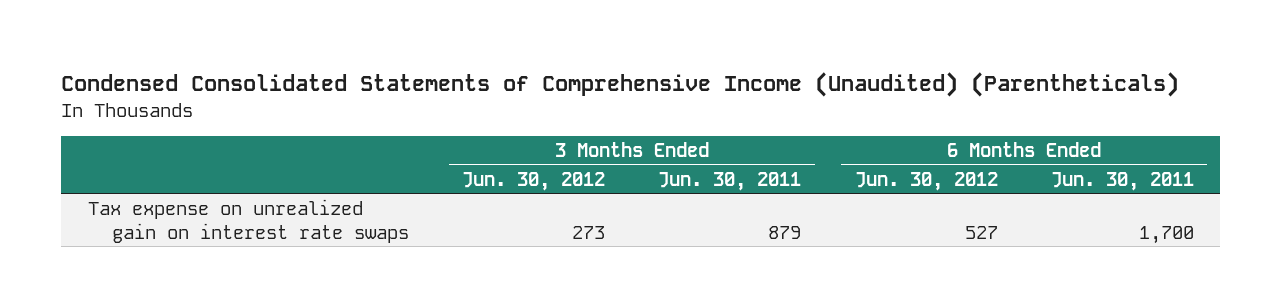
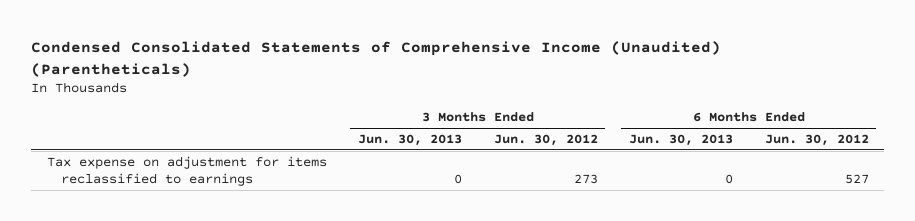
[658,171,802,191] Jun. 30, 2011 -> none
[1050,171,1194,191] Jun. 30, 2011 -> none
none -> [358,134,463,147] Jun. 30, 2013
none -> [629,134,734,147] Jun. 30, 2013
[87,199,409,243] Tax expense on unrealized gain on interest rate swaps -> [46,155,327,186] Tax expense on adjustment for items reclassified to earnings

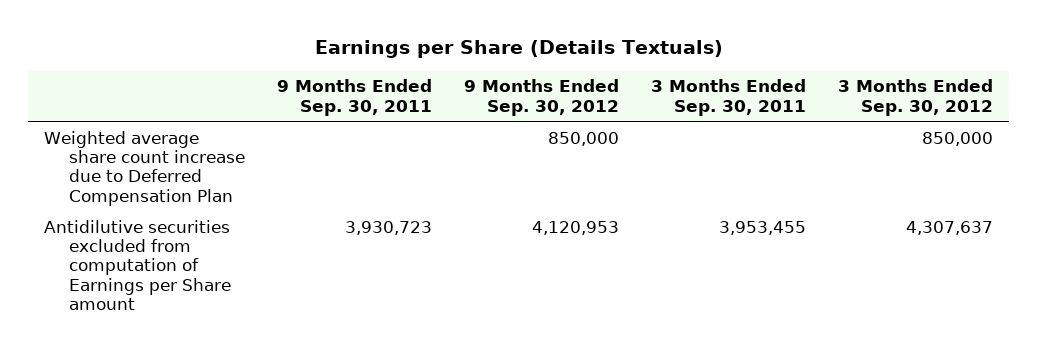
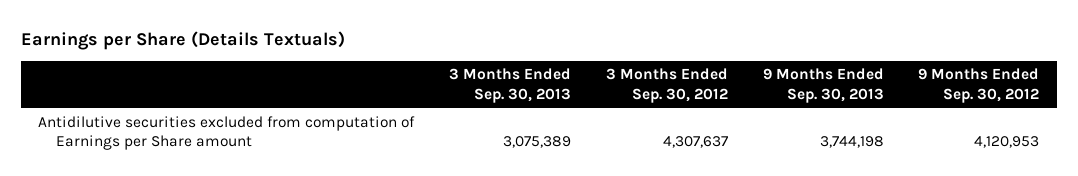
[276,79,432,116] 9 Months Ended Sep. 30, 2011 -> none
[651,79,807,116] 3 Months Ended Sep. 30, 2011 -> none
none -> [449,68,572,103] 3 Months Ended Sep. 30, 2013
none -> [762,68,884,103] 9 Months Ended Sep. 30, 2013
[44,130,245,206] Weighted average share count increase due to Deferred Compensation Plan -> none

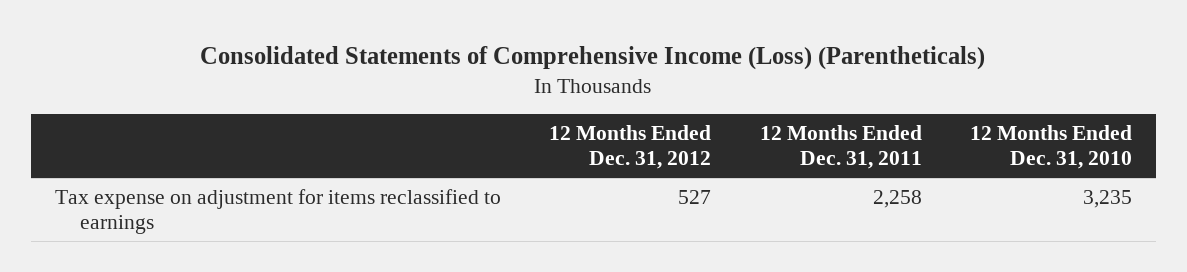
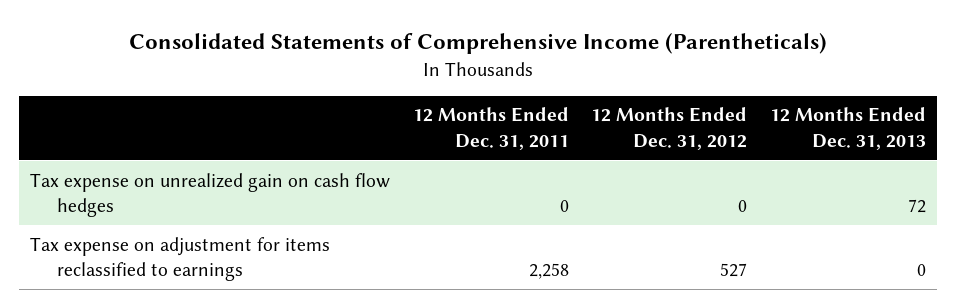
[200,46,986,71] Consolidated Statements of Comprehensive Income (Loss) (Parentheticals) -> [128,33,827,55] Consolidated Statements of Comprehensive Income (Parentheticals)
[969,125,1132,170] 12 Months Ended Dec. 31, 2010 -> none
none -> [769,107,926,150] 12 Months Ended Dec. 31, 2013
none -> [29,172,390,218] Tax expense on unrealized gain on cash flow hedges

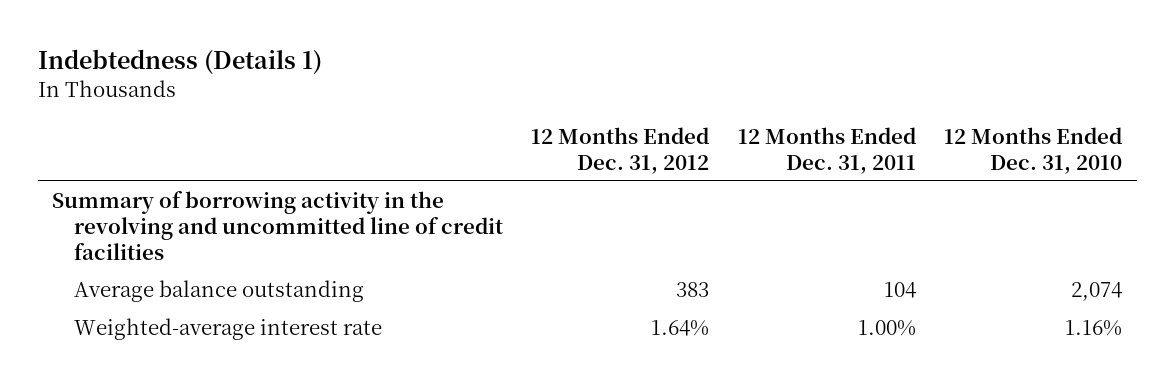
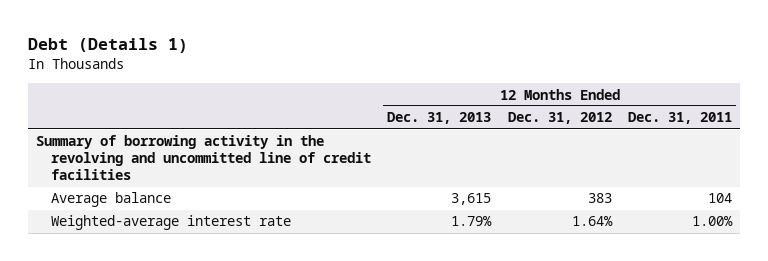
[37,49,322,75] Indebtedness (Details 1) -> [27,37,188,53] Debt (Details 1)
[944,126,1123,174] 12 Months Ended Dec. 31, 2010 -> none
none -> [387,112,492,125] Dec. 31, 2013
[73,280,364,303] Average balance outstanding -> [50,192,171,208] Average balance

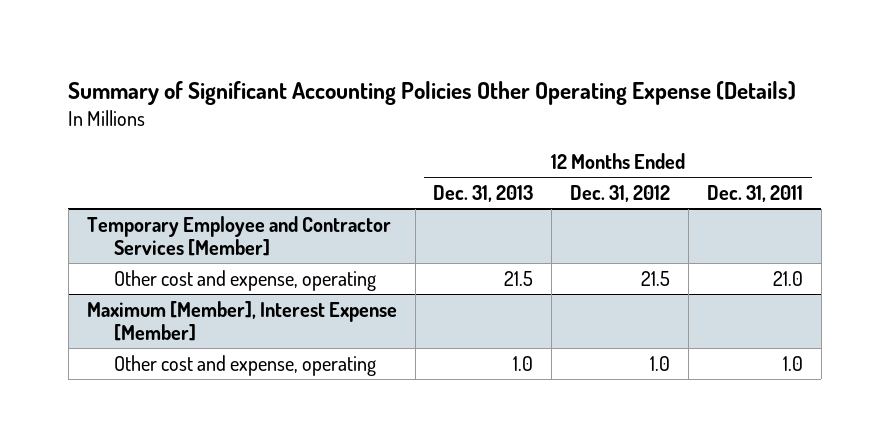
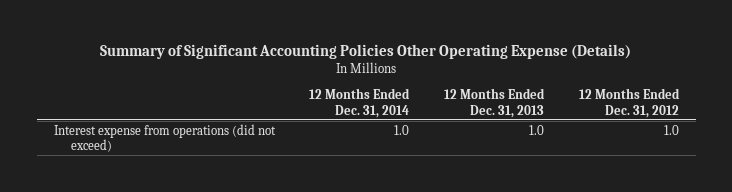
[706,184,803,202] Dec. 31, 2011 -> none
none -> [309,88,411,118] 12 Months Ended Dec. 31, 2014
[86,215,391,256] Temporary Employee and Contractor Services [Member] -> none
[114,269,377,291] Other cost and expense, operating -> none
[86,300,397,341] Maximum [Member], Interest Expense [Member] -> none
[114,354,377,376] Other cost and expense, operating -> none
none -> [53,123,276,153] Interest expense from operations (did not exceed)

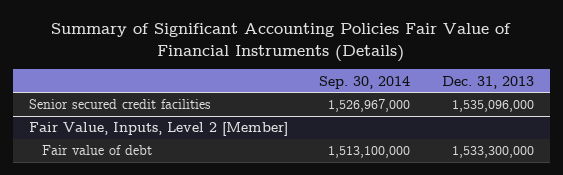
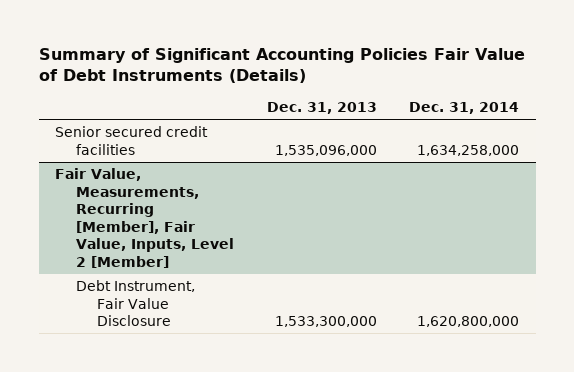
[51,23,512,62] Summary of Significant Accounting Policies Fair Value of Financial Instruments (Details) -> [38,48,525,84] Summary of Significant Accounting Policies Fair Value of Debt Instruments (Details)
[319,75,411,89] Sep. 30, 2014 -> none
none -> [409,102,520,115] Dec. 31, 2014
[28,122,288,137] Fair Value, Inputs, Level 2 [Member] -> [54,168,235,269] Fair Value, Measurements, Recurring [Member], Fair Value, Inputs, Level 2 [Member]
[42,145,153,156] Fair value of debt -> [76,280,196,327] Debt Instrument, Fair Value Disclosure

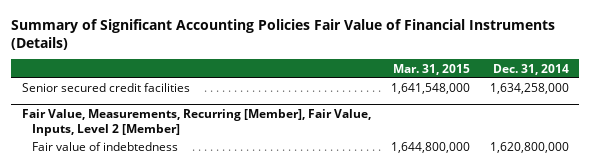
[38,48,525,84] Summary of Significant Accounting Policies Fair Value of Debt Instruments (Details) -> [11,18,556,50] Summary of Significant Accounting Policies Fair Value of Financial Instruments (Details)
[266,102,377,115] Dec. 31, 2013 -> none
none -> [392,63,470,75] Mar. 31, 2015
[76,280,196,327] Debt Instrument, Fair Value Disclosure -> [32,142,179,152] Fair value of indebtedness

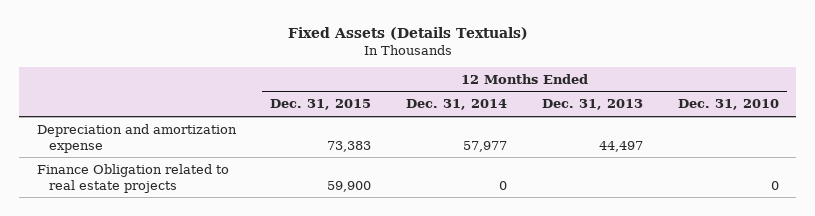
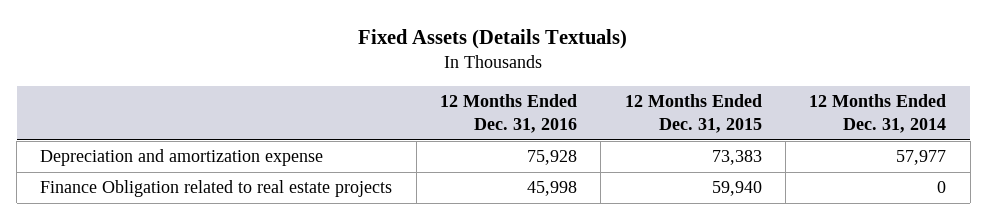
[541,99,643,111] Dec. 31, 2013 -> none
[677,99,779,111] Dec. 31, 2010 -> none
none -> [440,94,578,134] 12 Months Ended Dec. 31, 2016
[327,180,372,192] 59,900 -> [711,181,762,197] 59,940

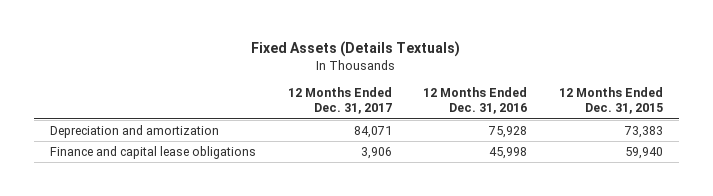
[809,94,947,134] 12 Months Ended Dec. 31, 2014 -> none
none -> [287,87,392,115] 12 Months Ended Dec. 31, 2017
[40,149,324,167] Depreciation and amortization expense -> [50,124,220,138] Depreciation and amortization
[40,180,393,198] Finance Obligation related to real estate projects -> [50,145,257,159] Finance and capital lease obligations

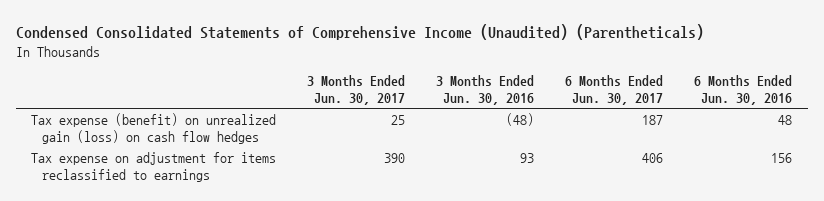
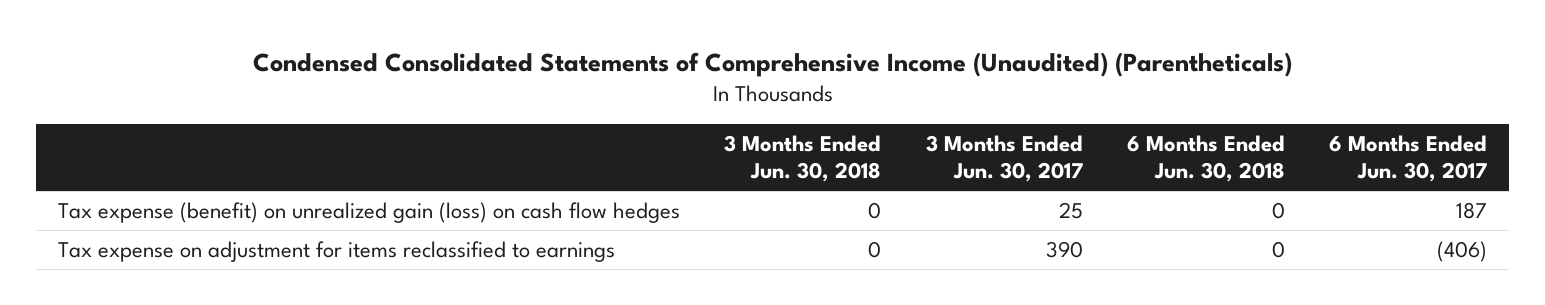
[436,75,535,105] 3 Months Ended Jun. 30, 2016 -> none
[694,75,793,105] 6 Months Ended Jun. 30, 2016 -> none
none -> [724,135,882,182] 3 Months Ended Jun. 30, 2018
none -> [1126,135,1285,182] 6 Months Ended Jun. 30, 2018
[642,153,664,164] 406 -> [1436,241,1487,263] (406)

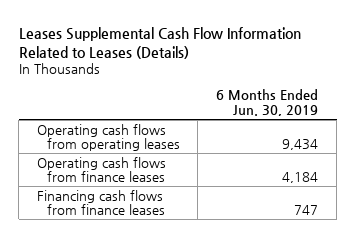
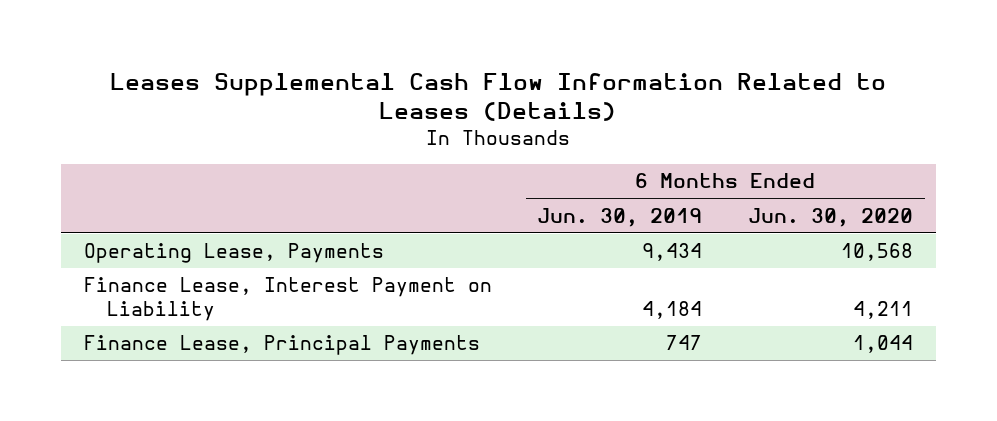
none -> [748,207,914,227] Jun. 30, 2020
[36,123,180,152] Operating cash flows from operating leases -> [83,243,384,264] Operating Lease, Payments
[36,156,166,183] Operating cash flows from finance leases -> [83,277,492,321] Finance Lease, Interest Payment on Liability
[36,189,165,216] Financing cash flows from finance leases -> [83,335,480,356] Finance Lease, Principal Payments

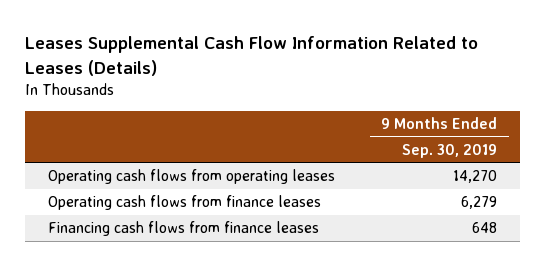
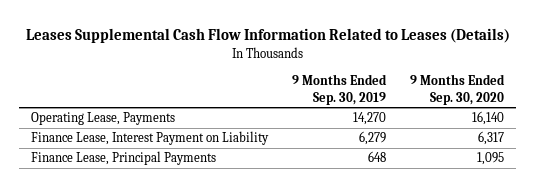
none -> [409,74,505,105] 9 Months Ended Sep. 30, 2020
[48,169,336,185] Operating cash flows from operating leases -> [31,112,176,126] Operating Lease, Payments
[48,195,322,211] Operating cash flows from finance leases -> [31,131,270,146] Finance Lease, Interest Payment on Liability
[48,221,320,237] Financing cash flows from finance leases -> [31,151,217,166] Finance Lease, Principal Payments

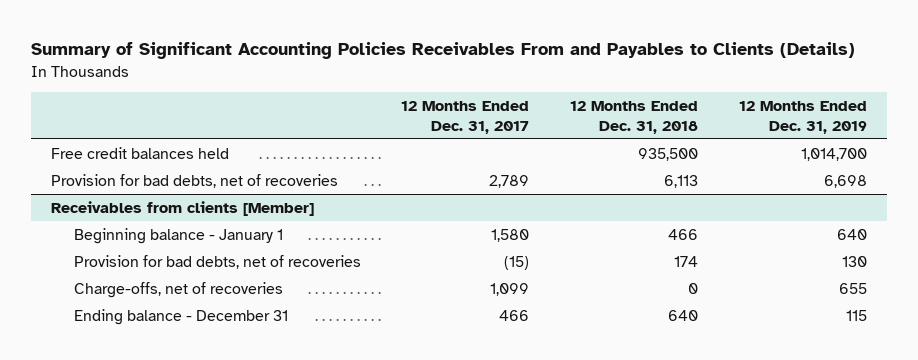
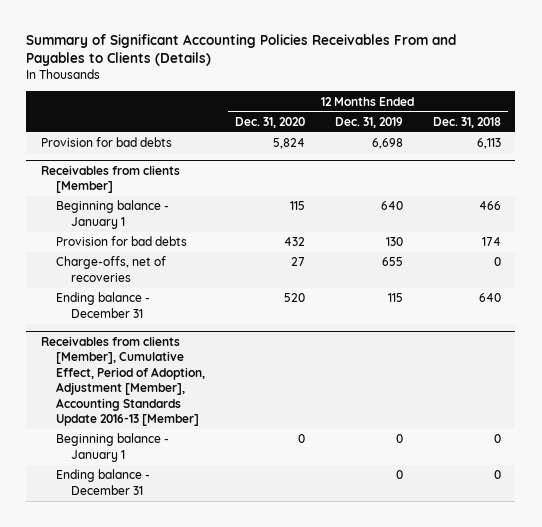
[401,101,530,134] 12 Months Ended Dec. 31, 2017 -> none
none -> [235,116,306,128] Dec. 31, 2020
[51,146,230,159] Free credit balances held -> none
[51,173,339,188] Provision for bad debts, net of recoveries -> [41,137,173,148] Provision for bad debts
[73,254,361,269] Provision for bad debts, net of recoveries -> [56,236,188,247] Provision for bad debts
none -> [41,336,206,426] Receivables from clients [Member], Cumulative Effect, Period of Adoption, Adjustment [Member], Accounting Standards Update 2016-13 [Member]
none -> [56,433,170,462] Beginning balance - January 1
none -> [56,469,151,495] Ending balance - December 31

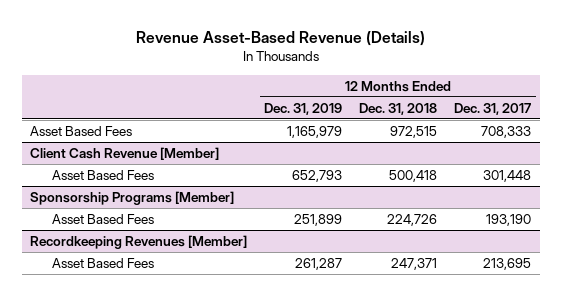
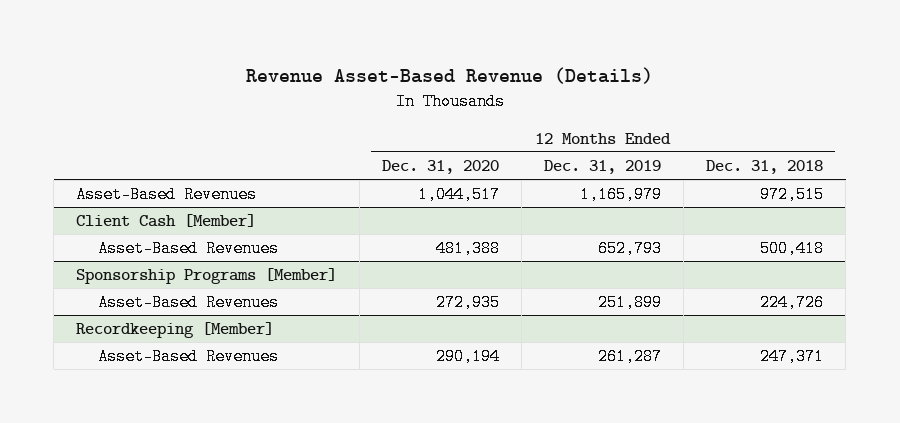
[454,102,532,115] Dec. 31, 2017 -> none
none -> [382,160,500,175] Dec. 31, 2020
[30,125,133,136] Asset Based Fees -> [76,186,258,204] Asset-Based Revenues
[30,146,220,160] Client Cash Revenue [Member] -> [76,214,257,228] Client Cash [Member]
[51,169,154,180] Asset Based Fees -> [98,240,280,258] Asset-Based Revenues
[51,213,154,224] Asset Based Fees -> [98,294,280,312] Asset-Based Revenues
[30,234,248,249] Recordkeeping Revenues [Member] -> [76,322,275,339] Recordkeeping [Member]
[51,257,154,268] Asset Based Fees -> [98,348,280,366] Asset-Based Revenues

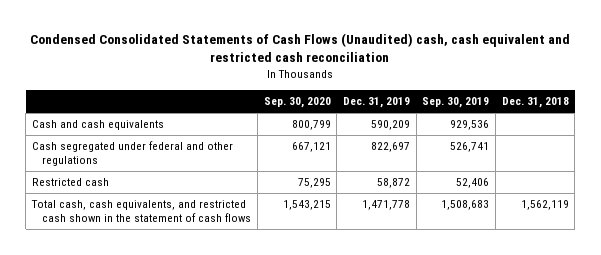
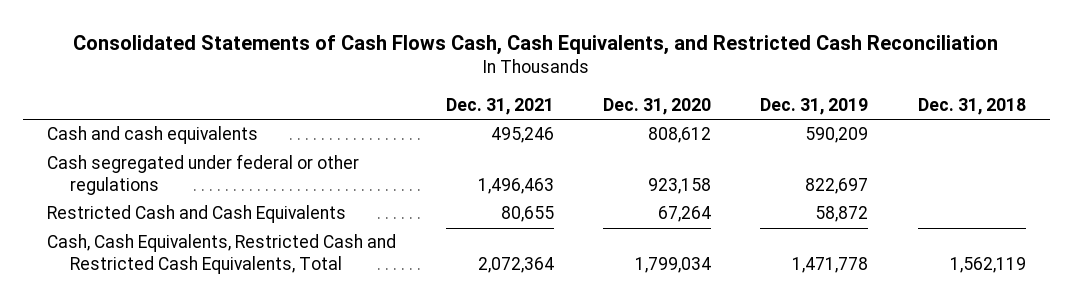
[30,33,571,63] Condensed Consolidated Statements of Cash Flows (Unaudited) cash, cash equivalent and restricted cash reconciliation -> [73,34,999,55] Consolidated Statements of Cash Flows Cash, Cash Equivalents, and Restricted Cash Reconciliation
[263,97,331,109] Sep. 30, 2020 -> none
[422,97,490,109] Sep. 30, 2019 -> none
none -> [445,98,554,116] Dec. 31, 2021
none -> [602,98,711,116] Dec. 31, 2020
[32,141,234,167] Cash segregated under federal and other regulations -> [47,154,360,196] Cash segregated under federal or other regulations
[32,178,110,187] Restricted cash -> [47,205,347,224] Restricted Cash and Cash Equivalents
[31,200,252,223] Total cash, cash equivalents, and restricted cash shown in the statement of cash flows -> [47,234,397,275] Cash, Cash Equivalents, Restricted Cash and Restricted Cash Equivalents, Total

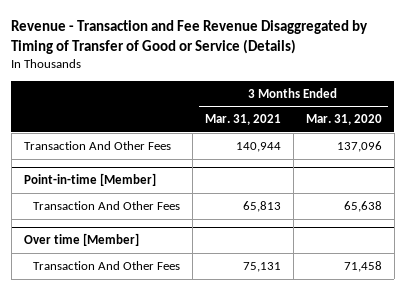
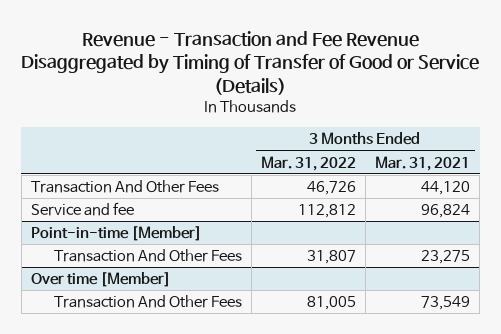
[305,114,382,126] Mar. 31, 2020 -> none
none -> [260,155,356,171] Mar. 31, 2022
[236,141,282,152] 140,944 -> [420,181,470,196] 44,120
none -> [30,202,134,217] Service and fee
[243,200,282,212] 65,813 -> [420,250,470,265] 23,275
[243,261,282,272] 75,131 -> [420,296,470,311] 73,549

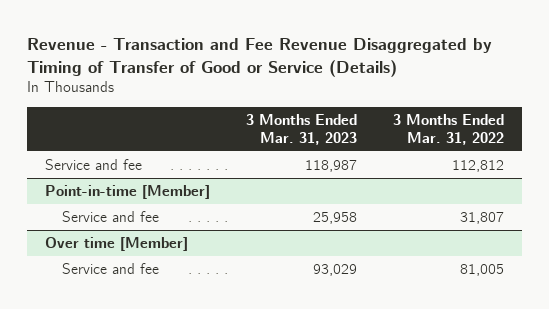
[374,155,470,171] Mar. 31, 2021 -> none
none -> [246,113,358,145] 3 Months Ended Mar. 31, 2023
[30,180,219,194] Transaction And Other Fees -> none
[53,249,242,263] Transaction And Other Fees -> [62,210,160,222] Service and fee
[53,295,242,309] Transaction And Other Fees -> [62,262,160,274] Service and fee

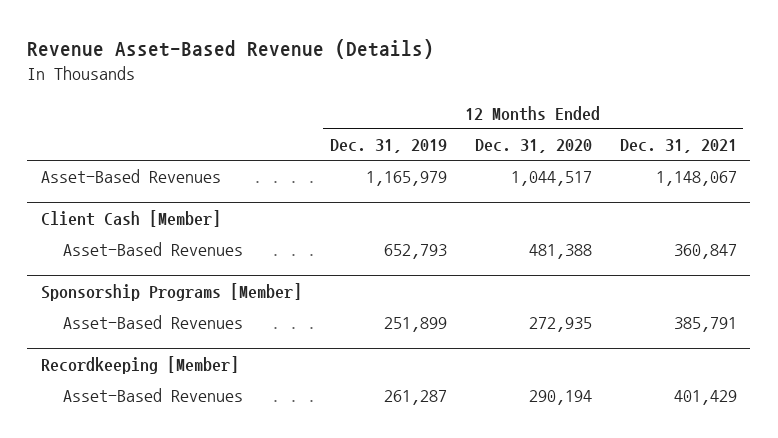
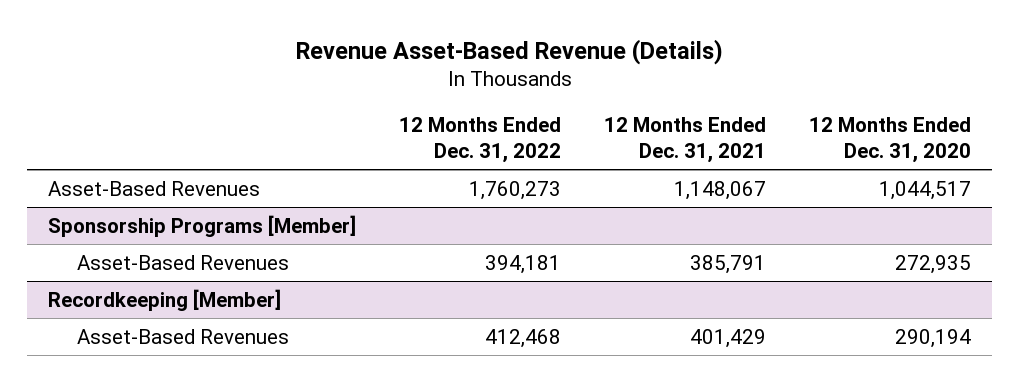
[330,139,448,154] Dec. 31, 2019 -> none
none -> [399,117,562,163] 12 Months Ended Dec. 31, 2022
[41,210,222,228] Client Cash [Member] -> none
[62,242,243,257] Asset-Based Revenues -> none

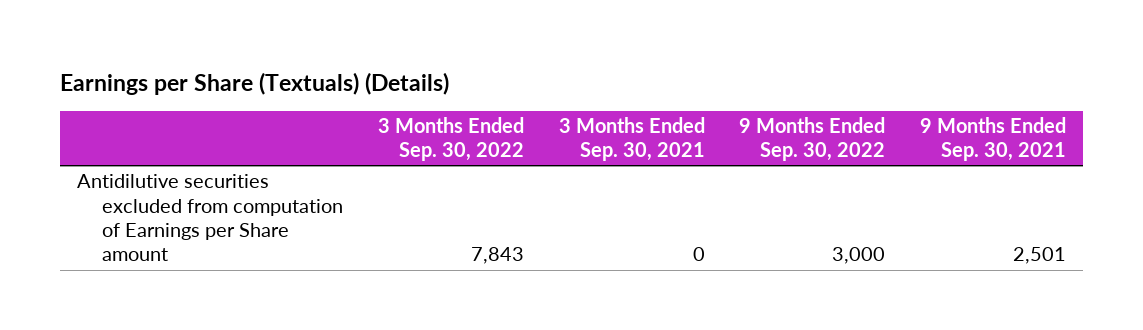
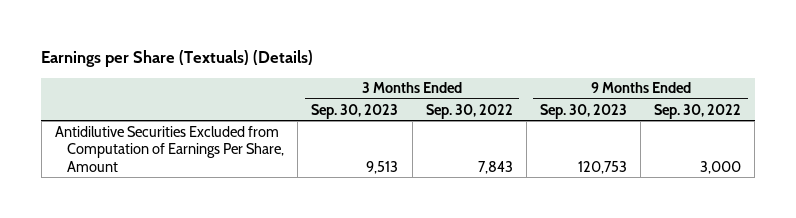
[558,117,705,162] 3 Months Ended Sep. 30, 2021 -> none
[919,117,1066,162] 9 Months Ended Sep. 30, 2021 -> none
none -> [311,103,399,119] Sep. 30, 2023
none -> [539,103,627,119] Sep. 30, 2023
[77,174,344,262] Antidilutive securities excluded from computation of Earnings per Share amount -> [54,125,285,172] Antidilutive Securities Excluded from Computation of Earnings Per Share, Amount

